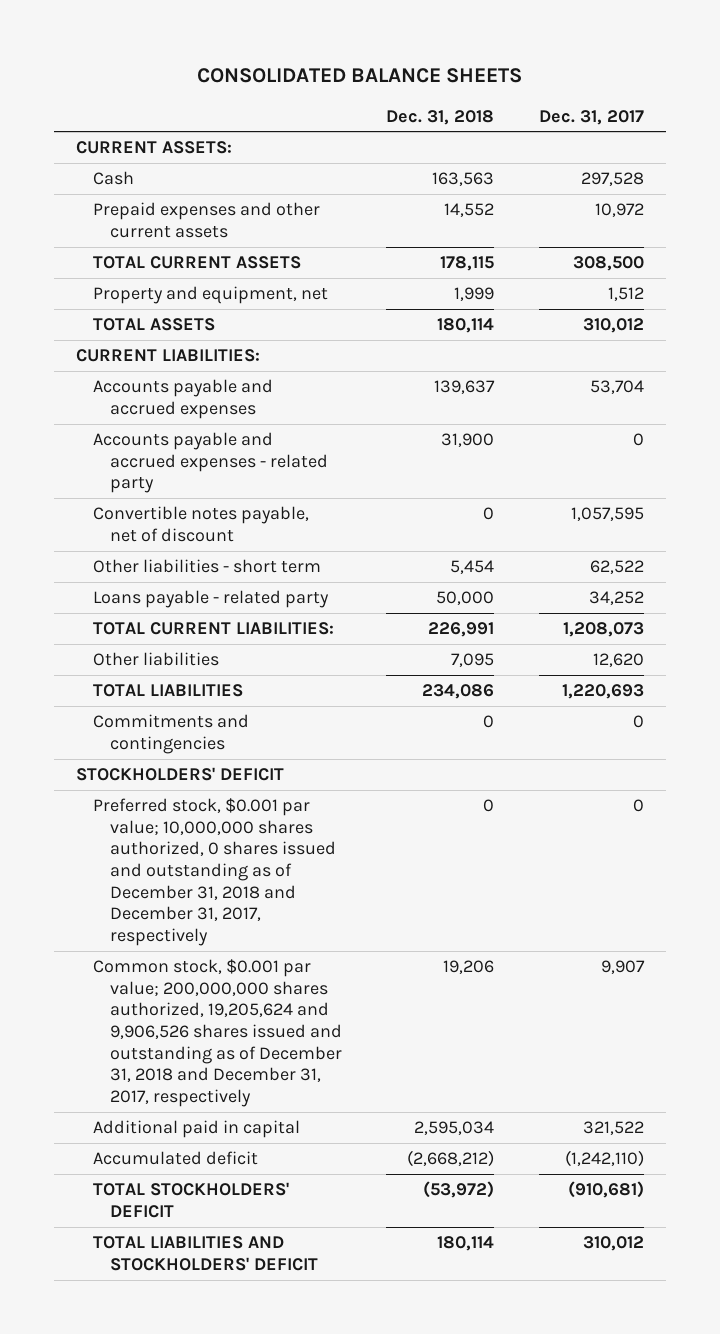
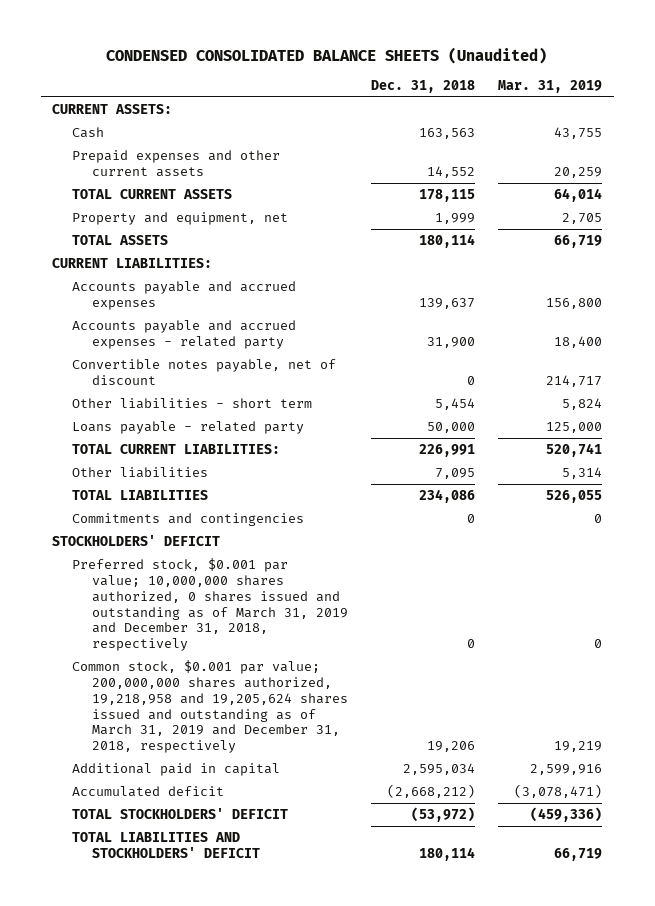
[197,68,523,84] CONSOLIDATED BALANCE SHEETS -> [106,47,548,65] CONDENSED CONSOLIDATED BALANCE SHEETS (Unaudited)
[539,109,645,125] Dec. 31, 2017 -> none
none -> [498,80,603,94] Mar. 31, 2019
[93,798,336,946] Preferred stock, $0.001 par value; 10,000,000 shares authorized, 0 shares issued and outstanding as of December 31, 2018 and December 31, 2017, respectively -> [72,557,349,652] Preferred stock, $0.001 par value; 10,000,000 shares authorized, 0 shares issued and outstanding as of March 31, 2019 and December 31, 2018, respectively
[93,959,342,1107] Common stock, $0.001 par value; 200,000,000 shares authorized, 19,205,624 and 9,906,526 shares issued and outstanding as of December 31, 2018 and December 31, 2017, respectively -> [72,659,349,754] Common stock, $0.001 par value; 200,000,000 shares authorized, 19,218,958 and 19,205,624 shares issued and outstanding as of March 31, 2019 and December 31, 2018, respectively

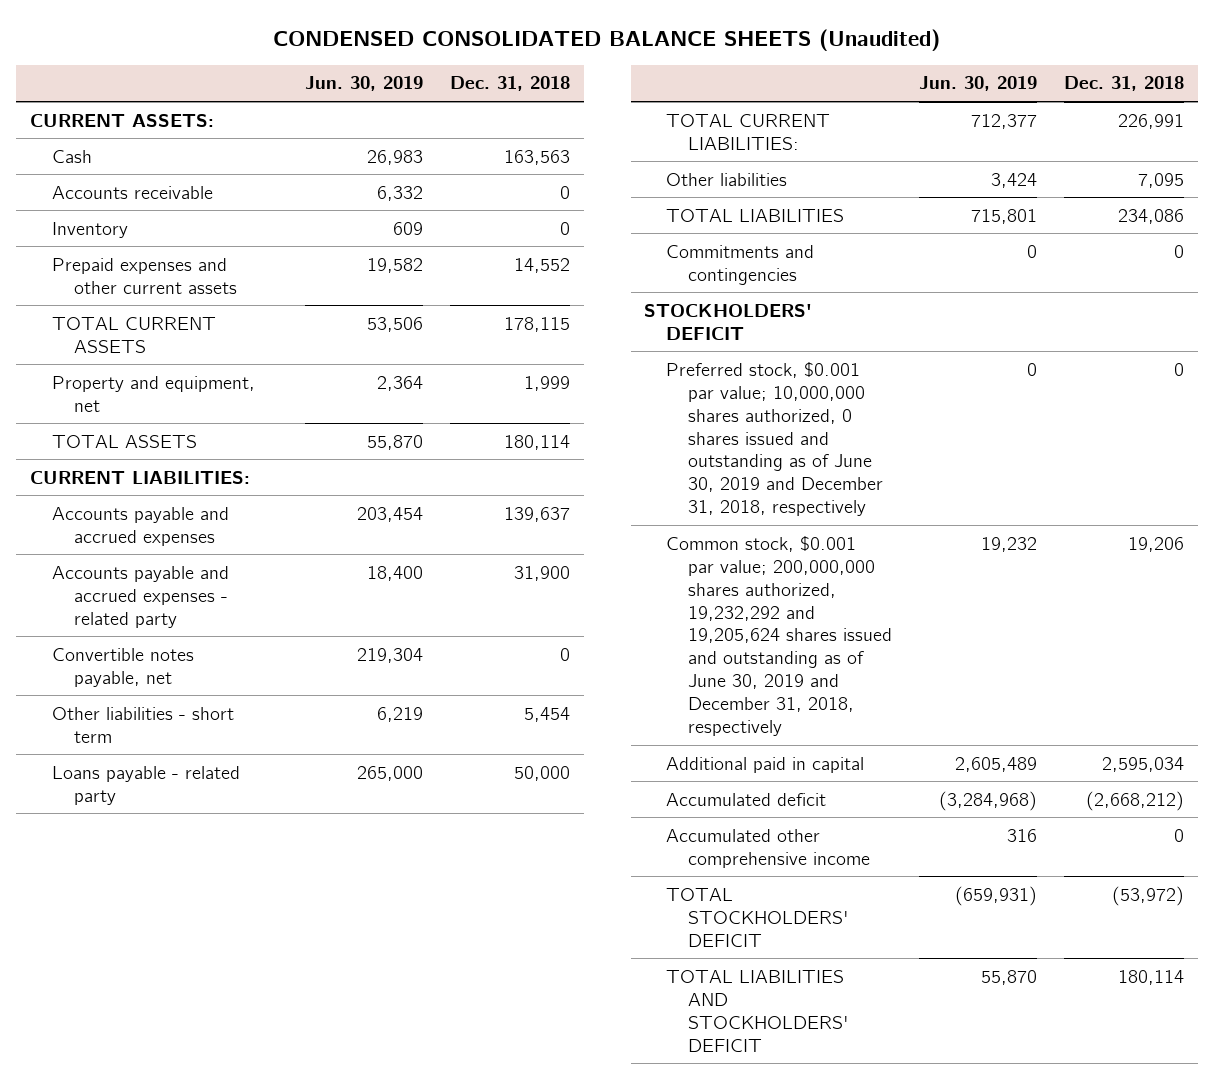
[498,80,603,94] Mar. 31, 2019 -> none
none -> [304,76,423,92] Jun. 30, 2019
none -> [51,185,213,199] Accounts receivable
none -> [51,221,128,238] Inventory
[72,358,337,385] Convertible notes payable, net of discount -> [51,647,194,687] Convertible notes payable, net
[72,557,349,652] Preferred stock, $0.001 par value; 10,000,000 shares authorized, 0 shares issued and outstanding as of March 31, 2019 and December 31, 2018, respectively -> [666,361,883,517] Preferred stock, $0.001 par value; 10,000,000 shares authorized, 0 shares issued and outstanding as of June 30, 2019 and December 31, 2018, respectively
[72,659,349,754] Common stock, $0.001 par value; 200,000,000 shares authorized, 19,218,958 and 19,205,624 shares issued and outstanding as of March 31, 2019 and December 31, 2018, respectively -> [666,535,892,737] Common stock, $0.001 par value; 200,000,000 shares authorized, 19,232,292 and 19,205,624 shares issued and outstanding as of June 30, 2019 and December 31, 2018, respectively
none -> [666,828,870,868] Accumulated other comprehensive income

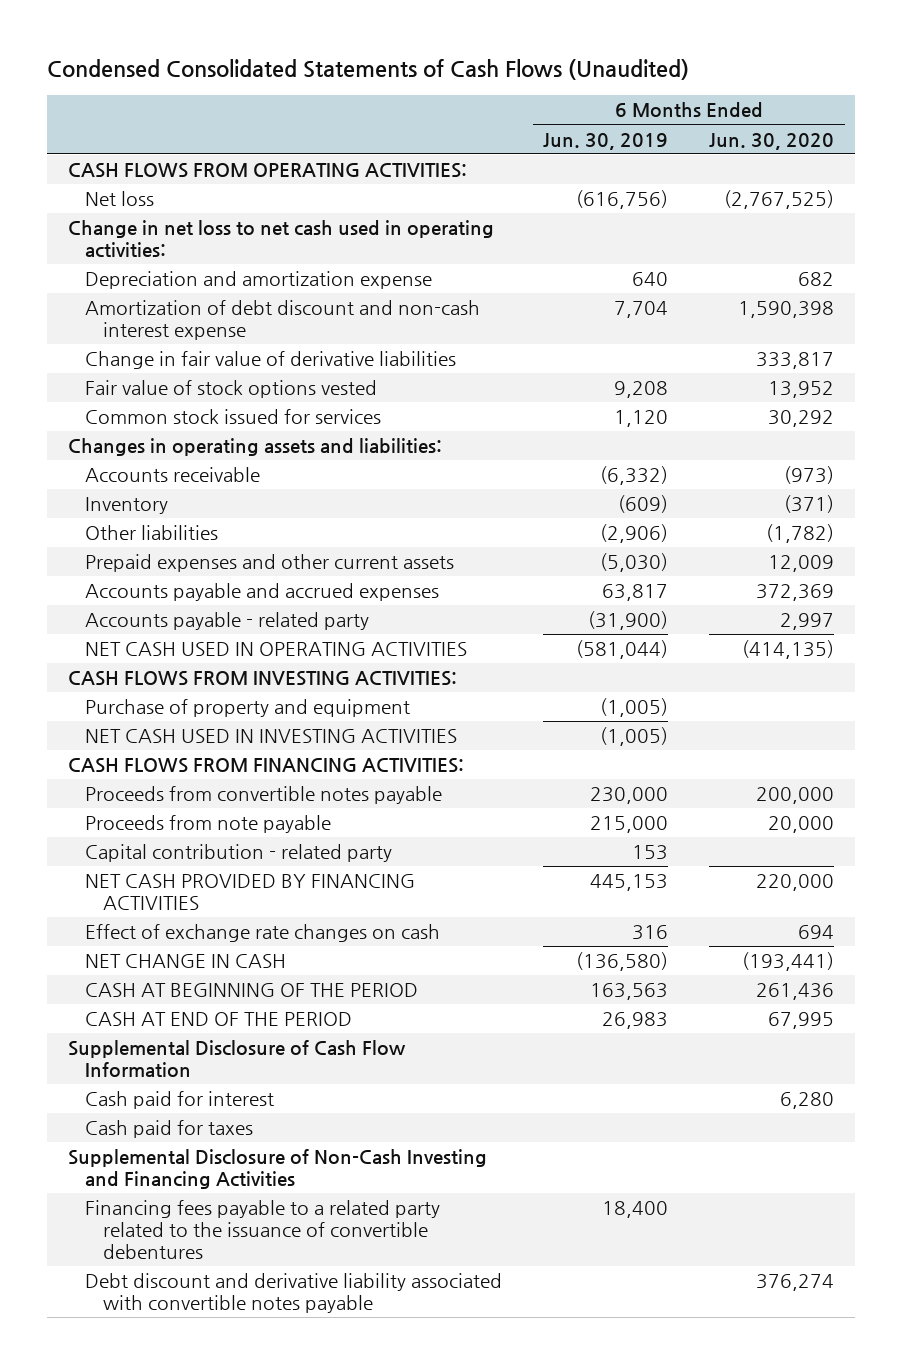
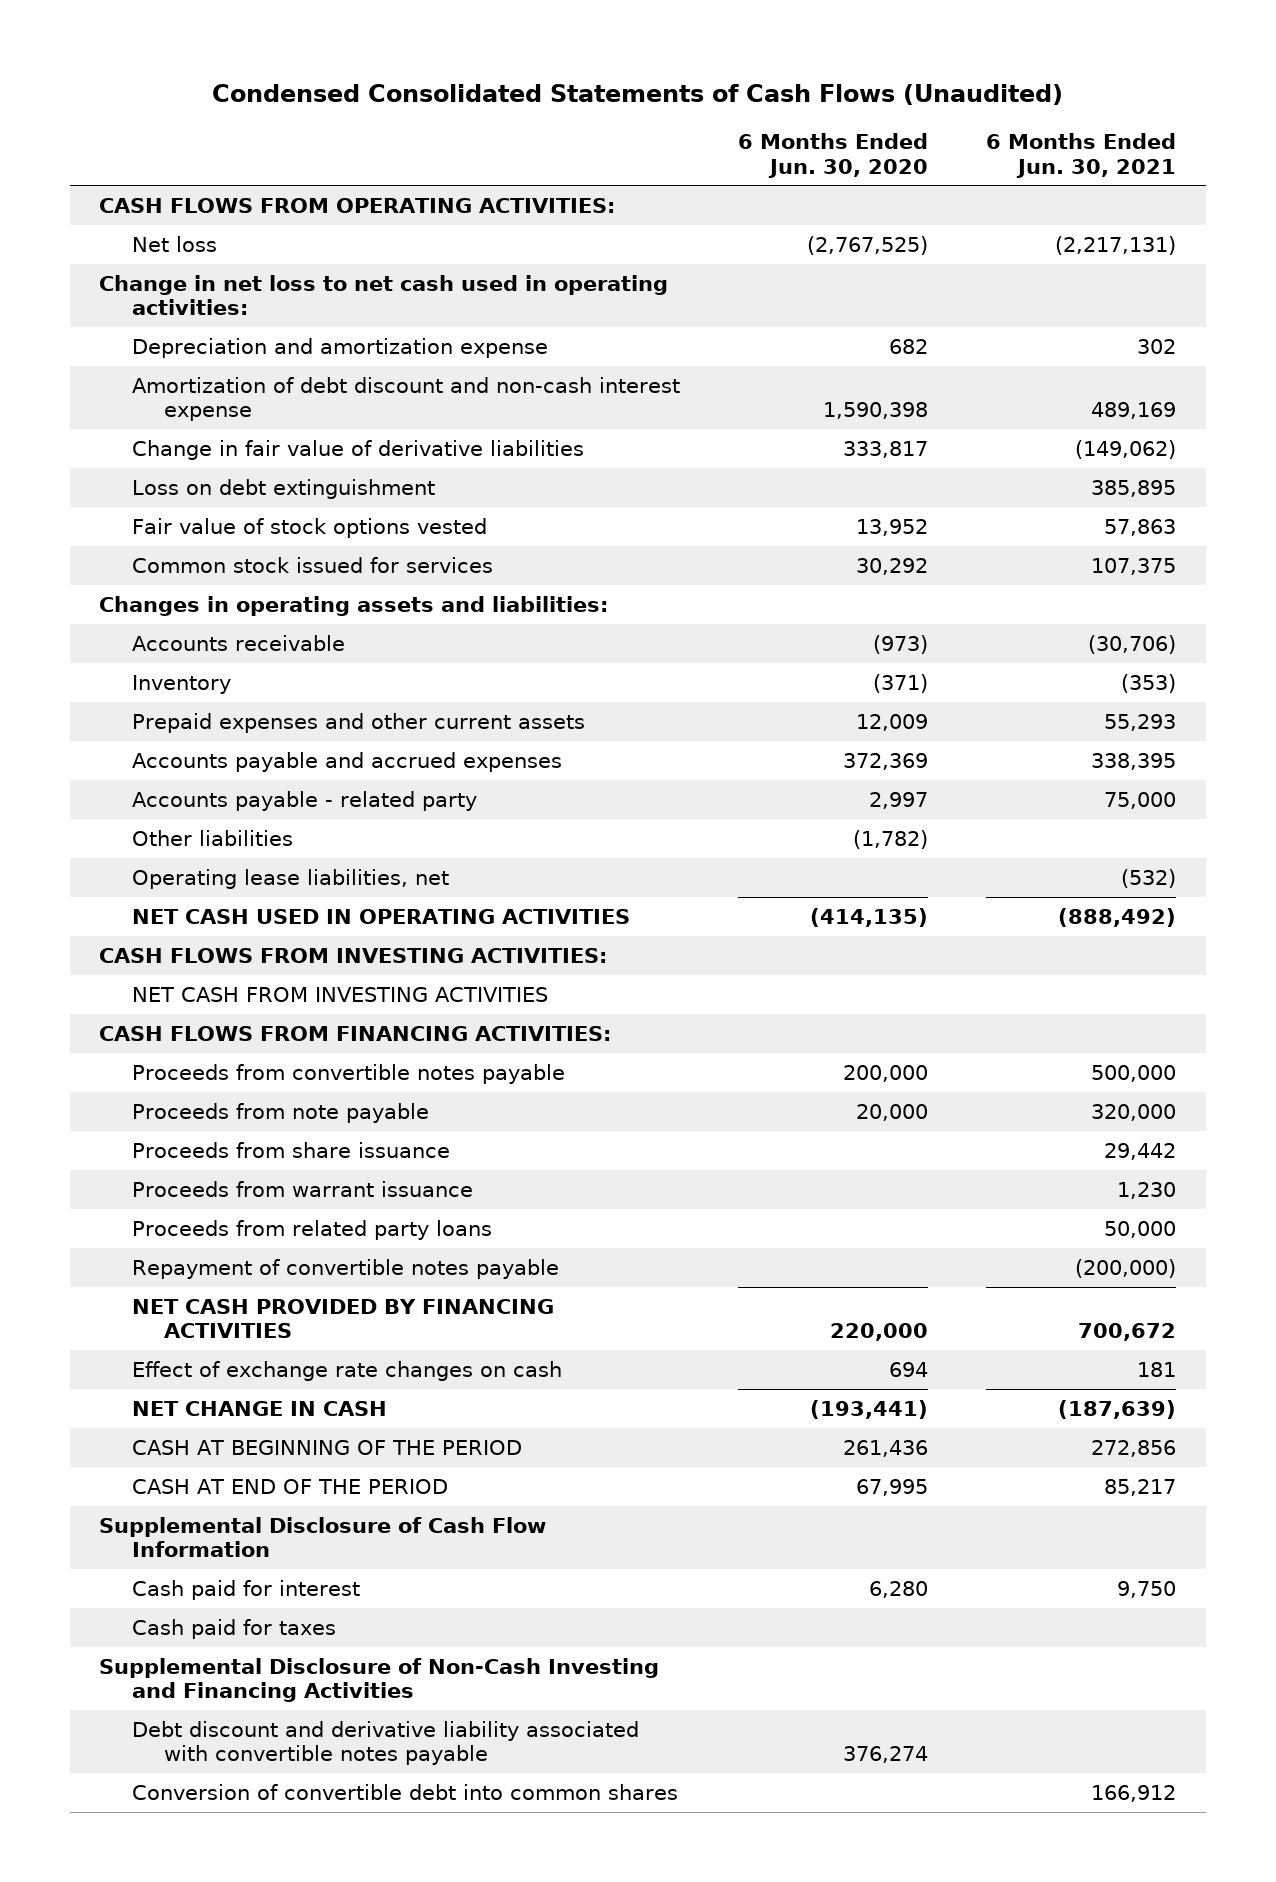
[543,132,669,150] Jun. 30, 2019 -> none
none -> [986,133,1177,178] 6 Months Ended Jun. 30, 2021
none -> [131,478,435,499] Loss on debt extinguishment
[85,525,219,541] Other liabilities -> [131,829,293,846] Other liabilities
none -> [131,868,449,889] Operating lease liabilities, net
[85,699,411,718] Purchase of property and equipment -> none
[85,729,458,744] NET CASH USED IN INVESTING ACTIVITIES -> [131,986,548,1002] NET CASH FROM INVESTING ACTIVITIES
[85,844,393,863] Capital contribution - related party -> none
none -> [131,1141,450,1158] Proceeds from share issuance
none -> [131,1180,473,1197] Proceeds from warrant issuance
none -> [131,1219,492,1240] Proceeds from related party loans
none -> [131,1258,559,1279] Repayment of convertible notes payable
[85,1200,441,1259] Financing fees payable to a related party related to the issuance of convertible debentures -> none
none -> [131,1783,678,1800] Conversion of convertible debt into common shares

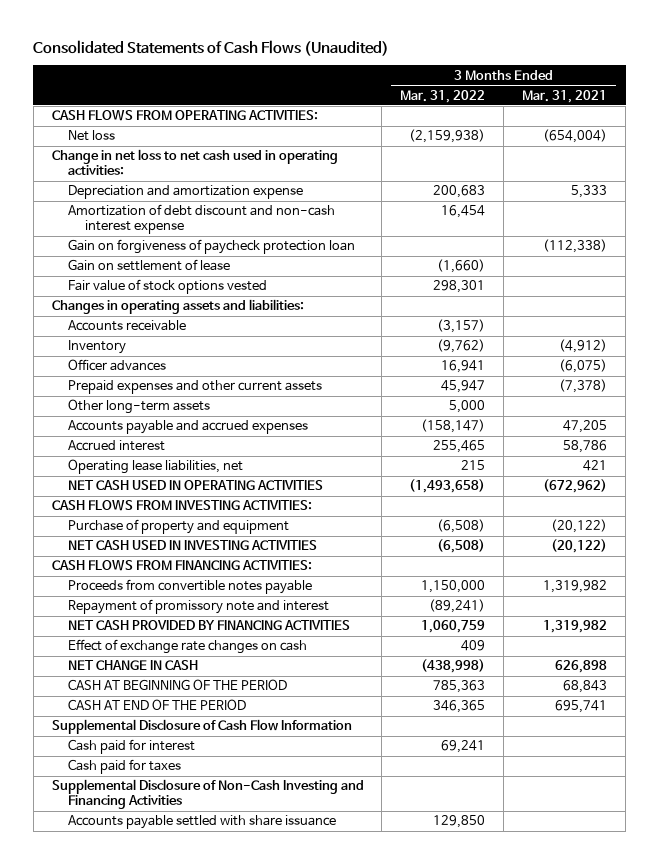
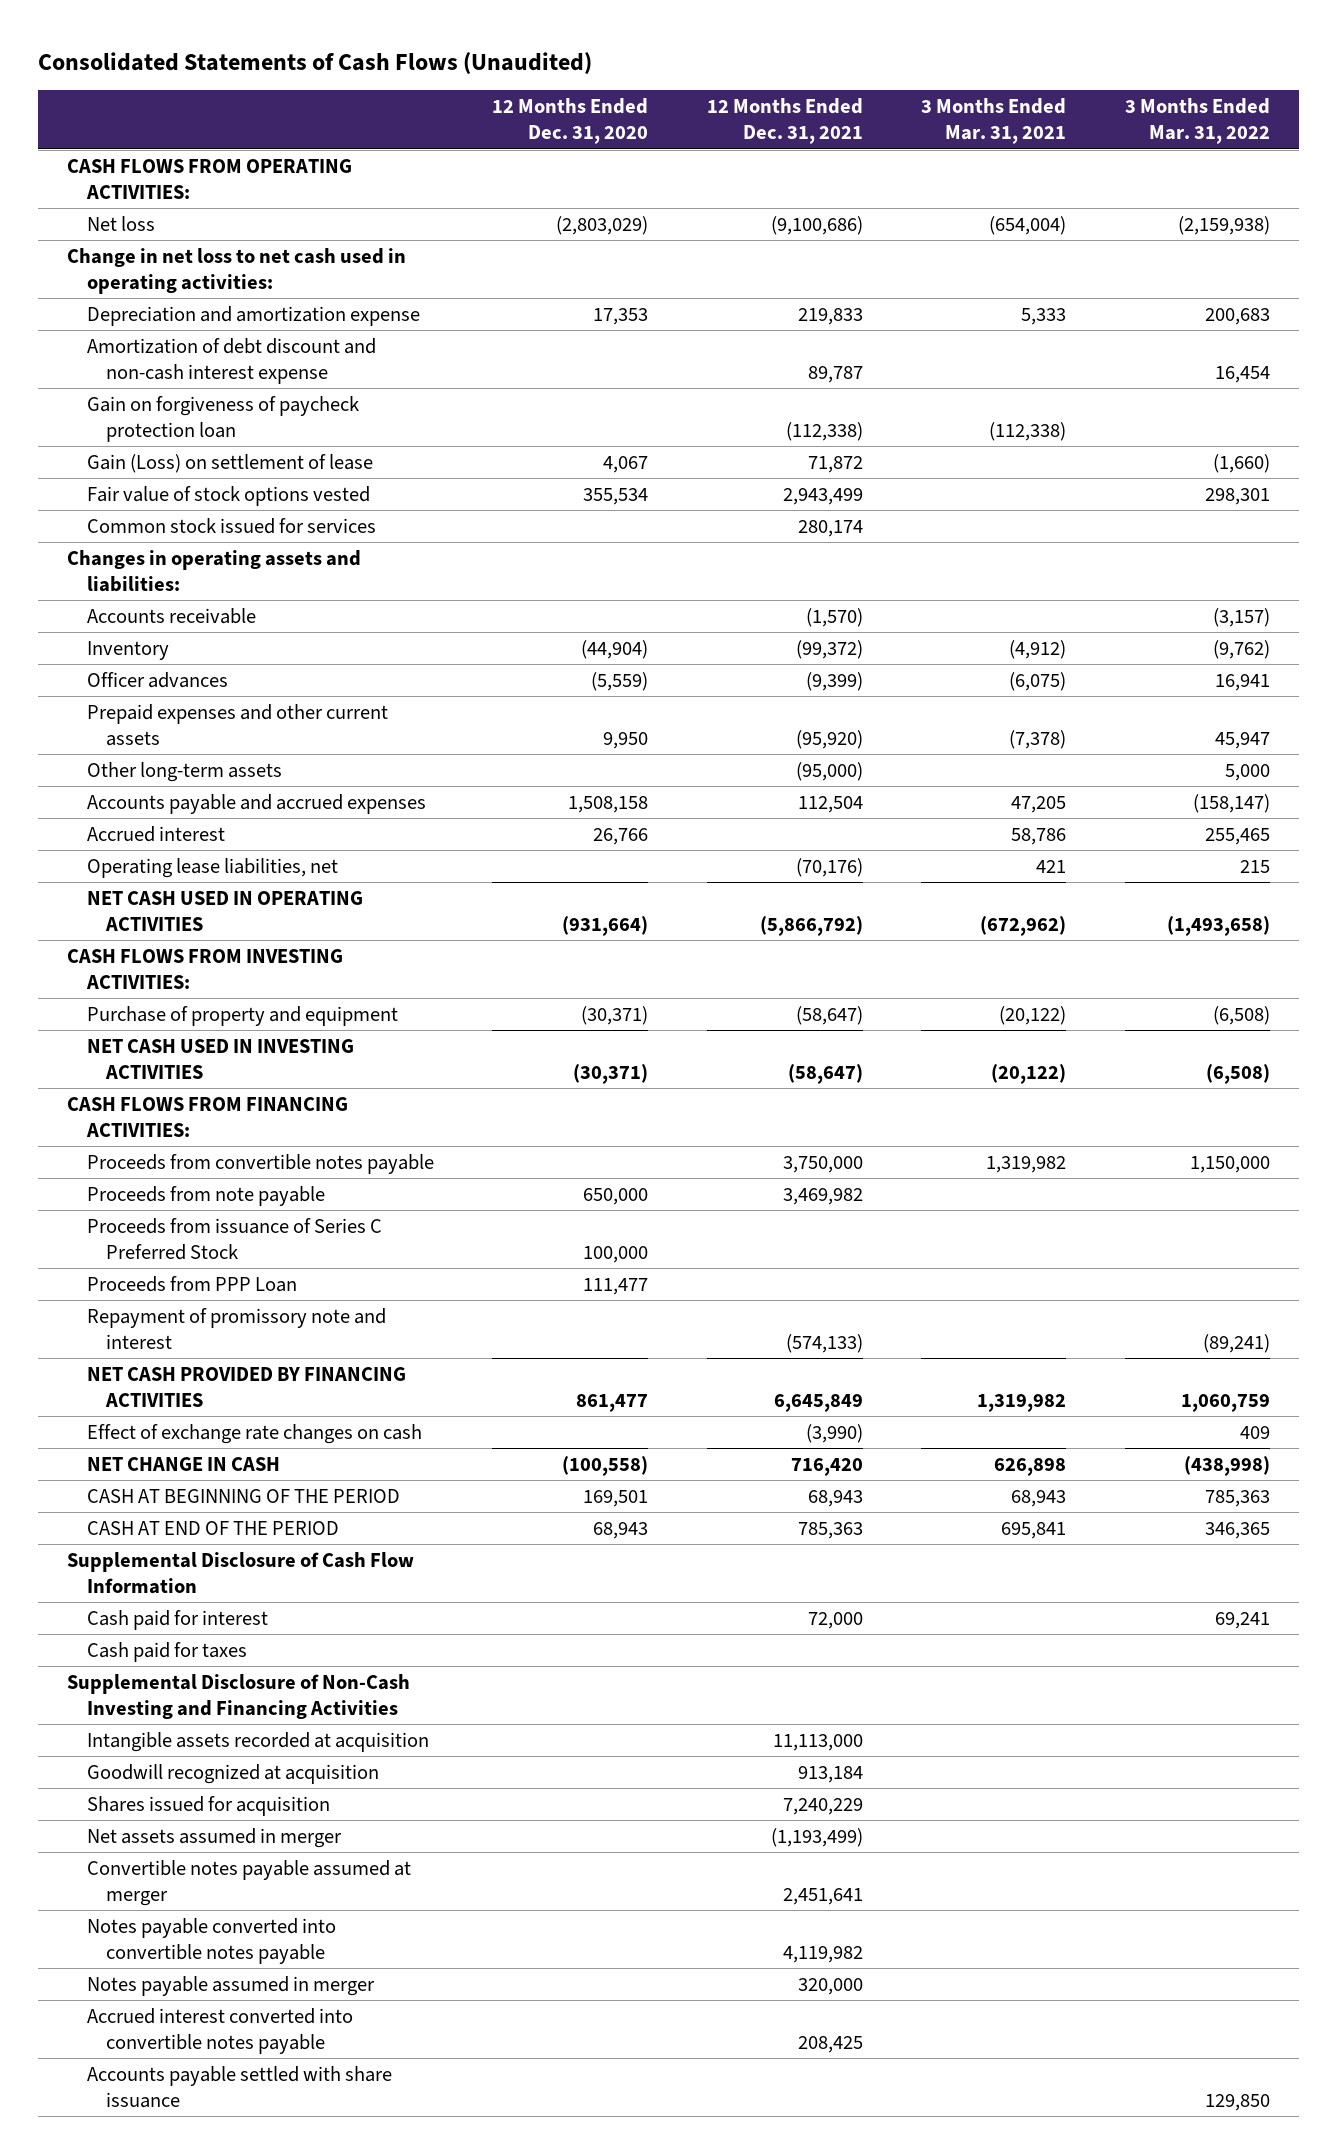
none -> [492,98,649,145] 12 Months Ended Dec. 31, 2020
none -> [706,98,863,145] 12 Months Ended Dec. 31, 2021
[68,259,231,272] Gain on settlement of lease -> [86,453,373,473] Gain (Loss) on settlement of lease
none -> [86,517,376,534] Common stock issued for services
none -> [86,1185,325,1206] Proceeds from note payable
none -> [86,1217,382,1260] Proceeds from issuance of Series C Preferred Stock
none -> [86,1275,297,1292] Proceeds from PPP Loan
[563,680,608,694] 68,843 -> [1011,1489,1067,1507] 68,943
[555,700,608,714] 695,741 -> [1001,1521,1067,1539] 695,841
none -> [86,1731,429,1752] Intangible assets recorded at acquisition
none -> [86,1763,379,1784] Goodwill recognized at acquisition
none -> [86,1795,330,1816] Shares issued for acquisition
none -> [86,1827,342,1848] Net assets assumed in merger
none -> [86,1859,411,1906] Convertible notes payable assumed at merger
none -> [86,1917,336,1964] Notes payable converted into convertible notes payable
none -> [86,1975,375,1996] Notes payable assumed in merger
none -> [86,2007,353,2054] Accrued interest converted into convertible notes payable

